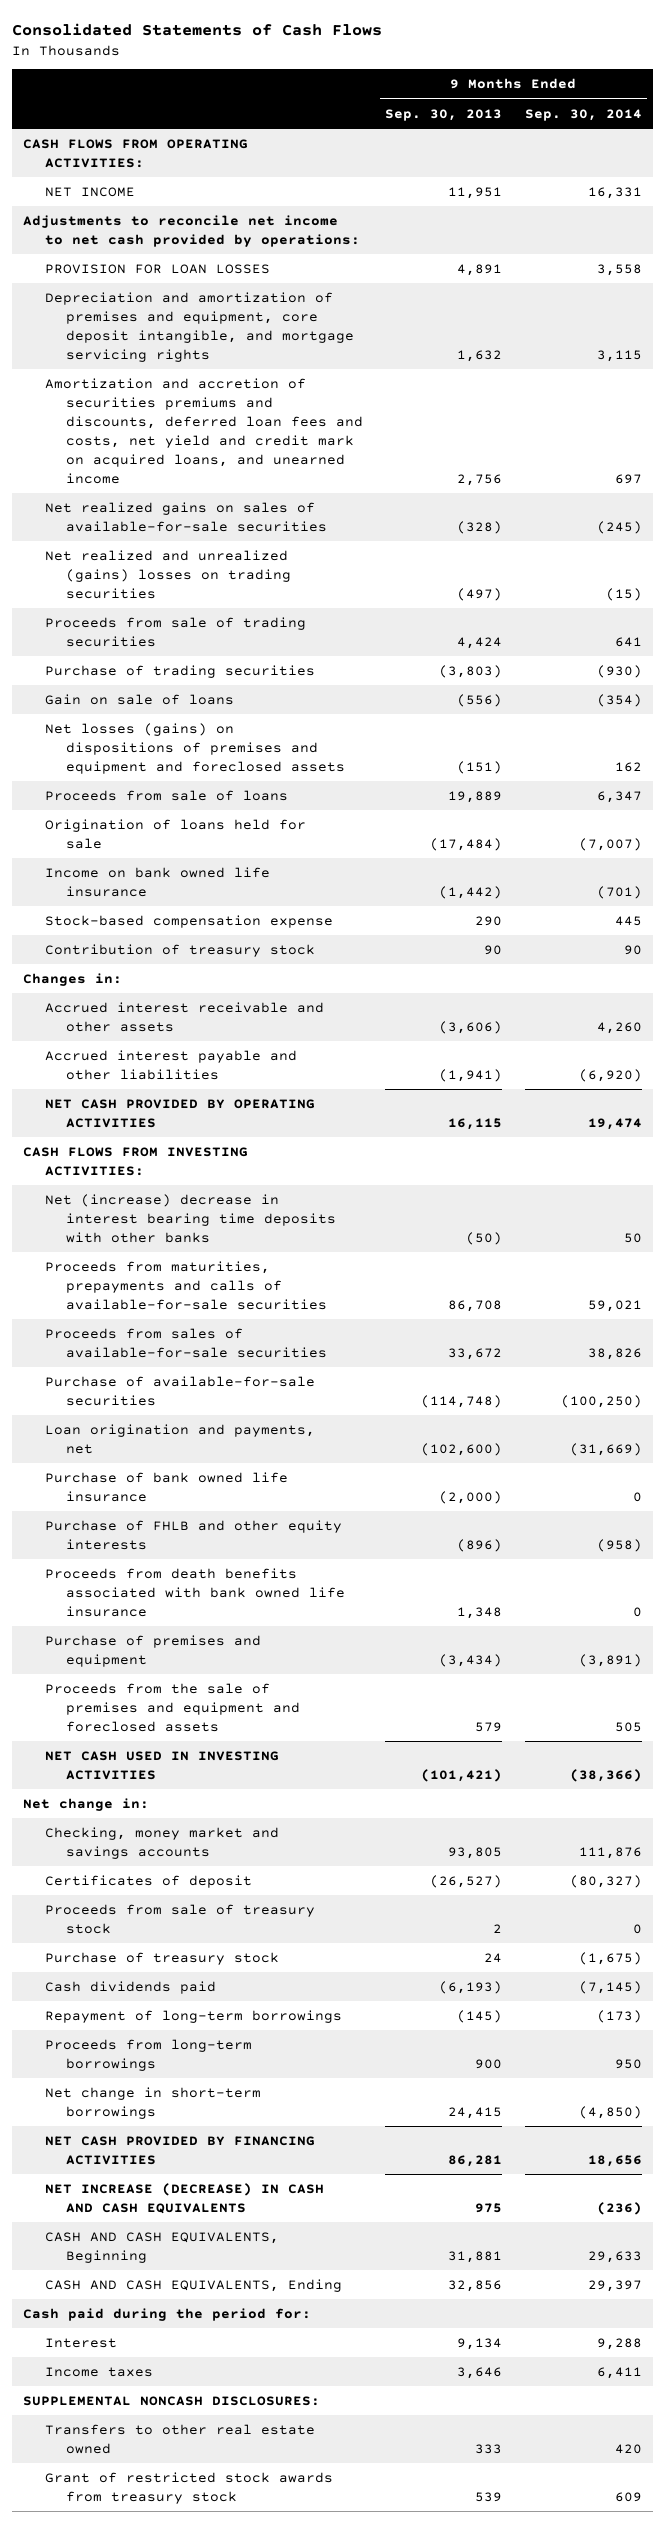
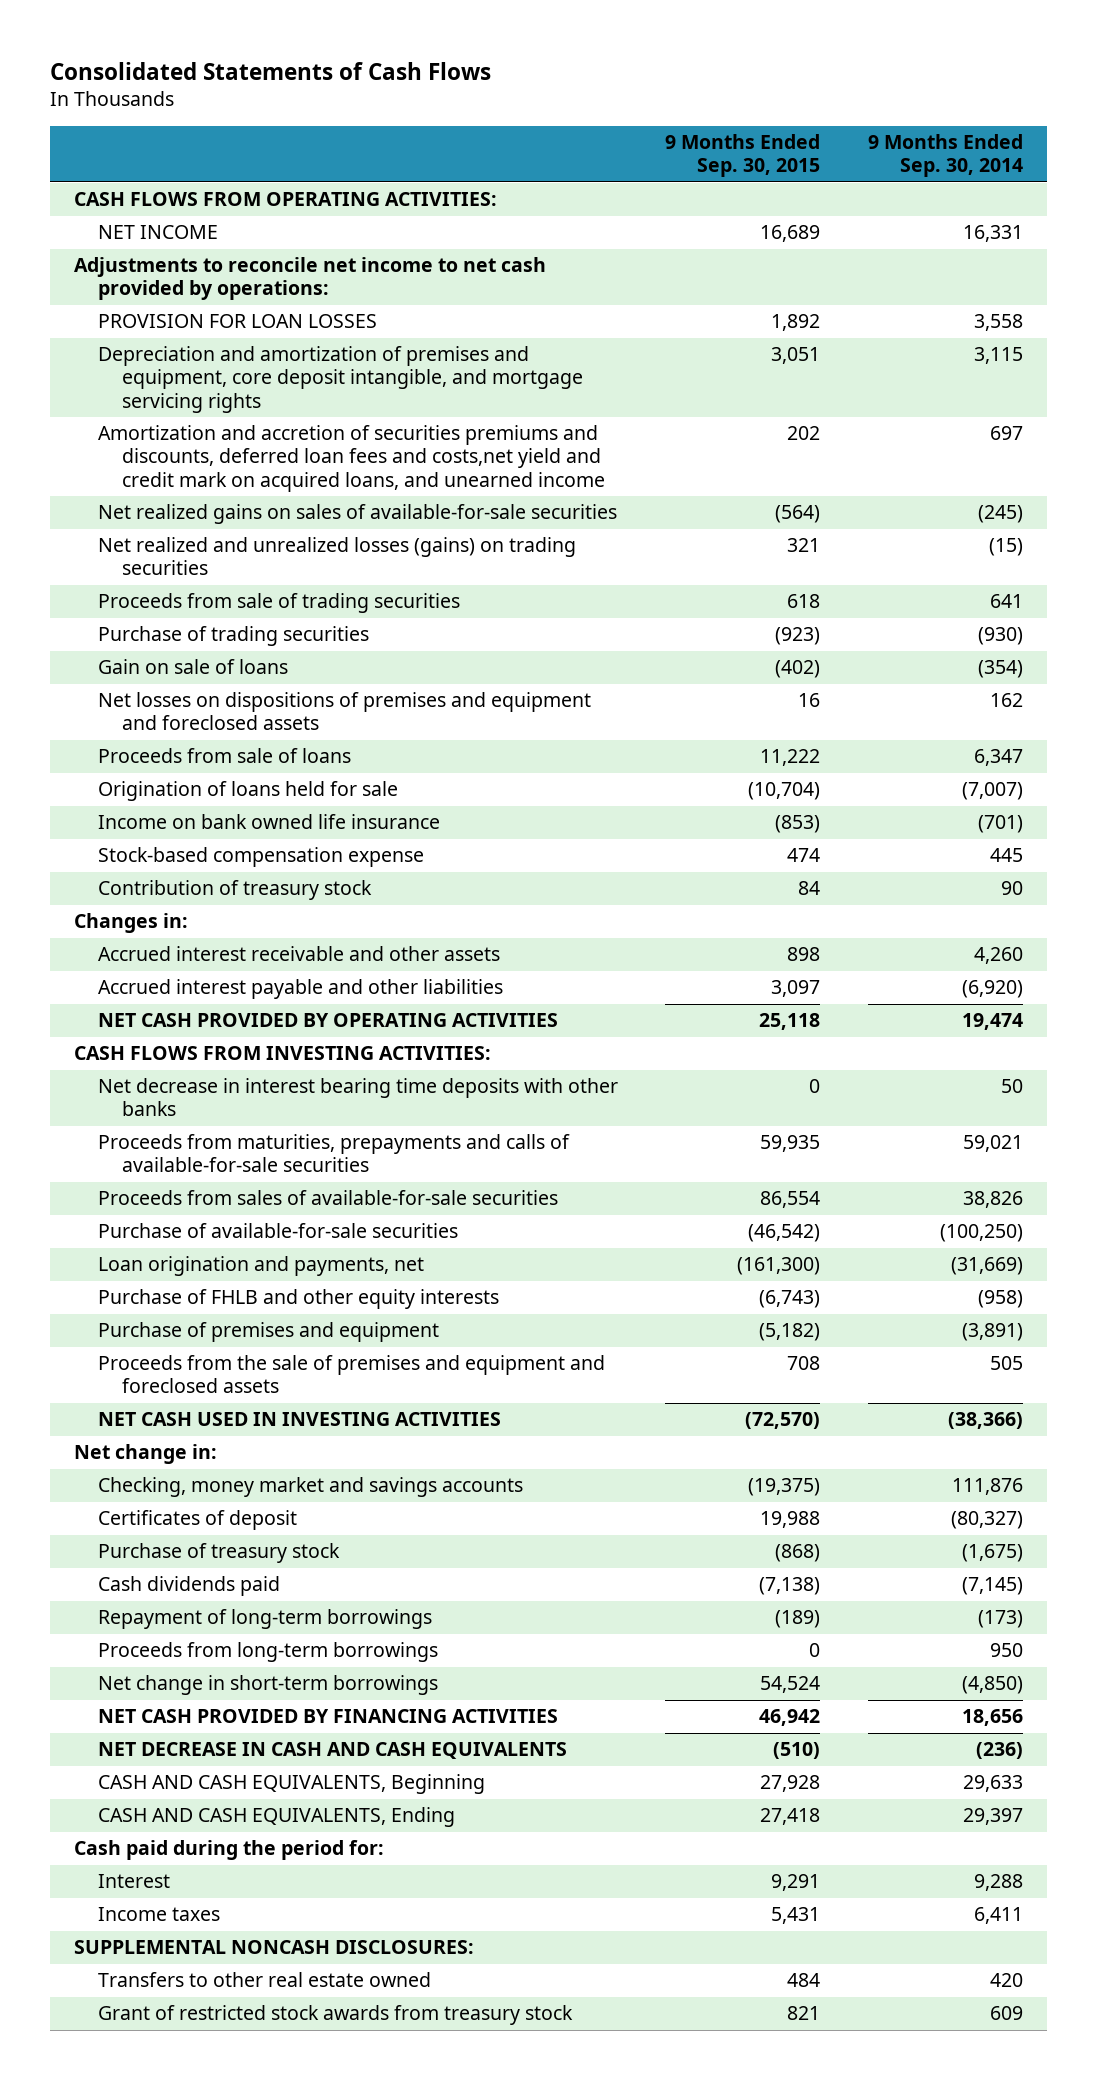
[385,108,503,121] Sep. 30, 2013 -> none
none -> [665,134,821,178] 9 Months Ended Sep. 30, 2015
[44,378,364,484] Amortization and accretion of securities premiums and discounts, deferred loan fees and costs, net yield and credit mark on acquired loans, and unearned income -> [97,425,605,492] Amortization and accretion of securities premiums and discounts, deferred loan fees and costs,net yield and credit mark on acquired loans, and unearned income
[44,550,292,599] Net realized and unrealized (gains) losses on trading securities -> [97,537,576,576] Net realized and unrealized losses (gains) on trading securities
[44,723,346,774] Net losses (gains) on dispositions of premises and equipment and foreclosed assets -> [97,692,591,731] Net losses on dispositions of premises and equipment and foreclosed assets
[44,1194,337,1243] Net (increase) decrease in interest bearing time deposits with other banks -> [97,1078,618,1117] Net decrease in interest bearing time deposits with other banks
[44,1472,288,1502] Purchase of bank owned life insurance -> none
[44,1568,346,1617] Proceeds from death benefits associated with bank owned life insurance -> none
[44,1904,315,1934] Proceeds from sale of treasury stock -> none
[44,2183,324,2214] NET INCREASE (DECREASE) IN CASH AND CASH EQUIVALENTS -> [97,1742,567,1760] NET DECREASE IN CASH AND CASH EQUIVALENTS

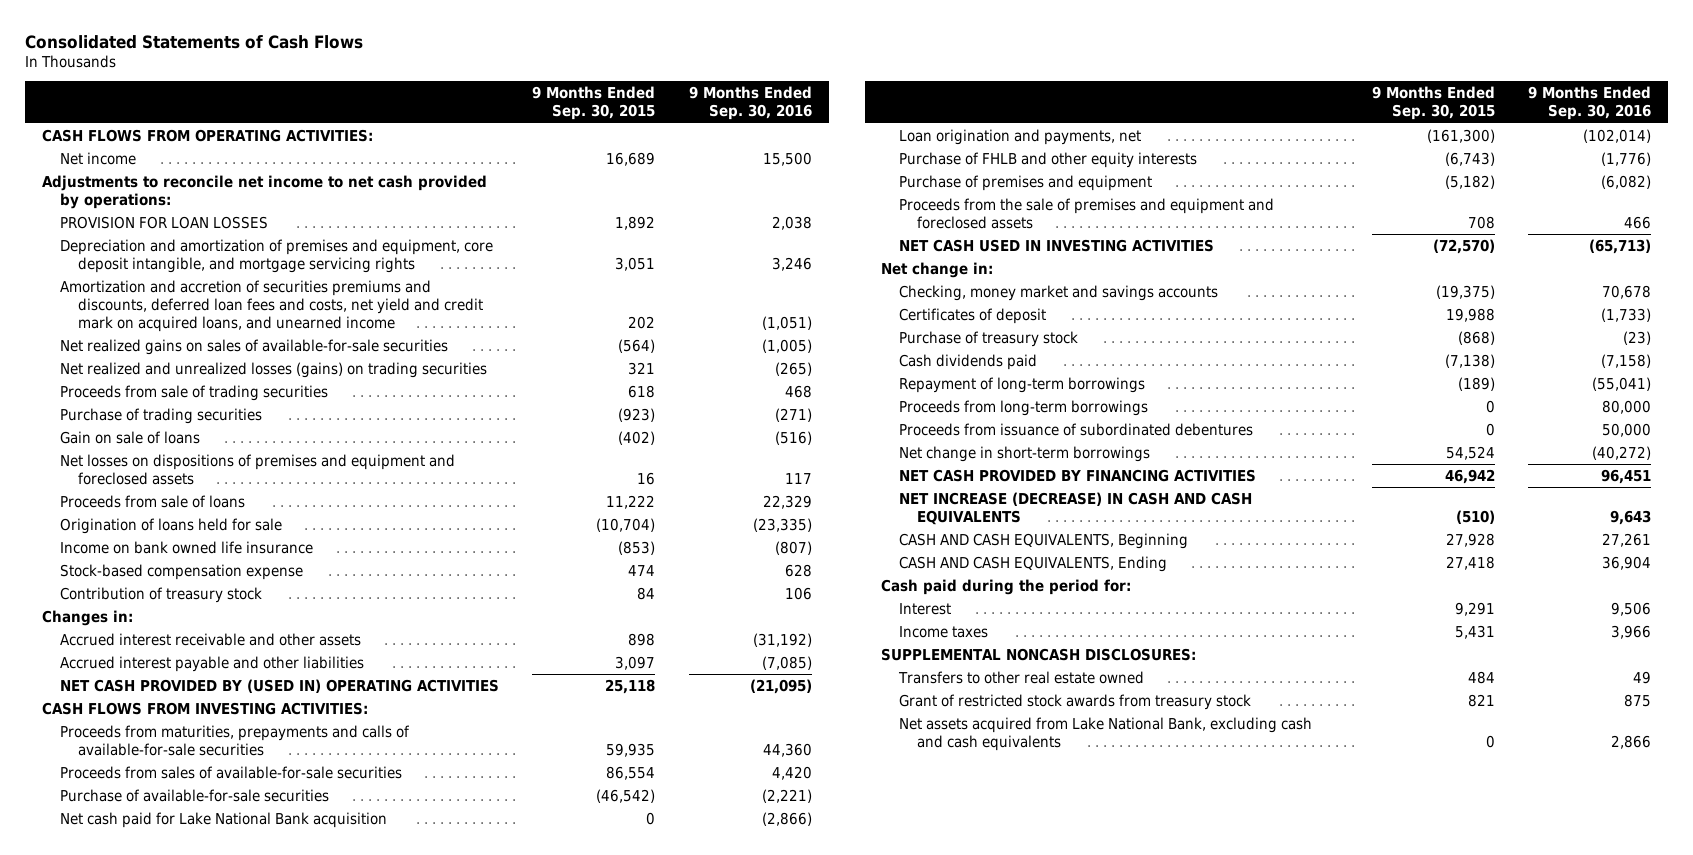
[867,134,1023,178] 9 Months Ended Sep. 30, 2014 -> none
none -> [688,86,812,121] 9 Months Ended Sep. 30, 2016
[97,225,218,240] NET INCOME -> [59,151,136,165] Net income
[97,425,605,492] Amortization and accretion of securities premiums and discounts, deferred loan fees and costs,net yield and credit mark on acquired loans, and unearned income -> [59,279,483,332] Amortization and accretion of securities premiums and discounts, deferred loan fees and costs, net yield and credit mark on acquired loans, and unearned income
[97,1013,558,1028] NET CASH PROVIDED BY OPERATING ACTIVITIES -> [59,678,499,693] NET CASH PROVIDED BY (USED IN) OPERATING ACTIVITIES
[97,1078,618,1117] Net decrease in interest bearing time deposits with other banks -> none
none -> [59,811,387,828] Net cash paid for Lake National Bank acquisition
none -> [899,422,1254,436] Proceeds from issuance of subordinated debentures
[97,1742,567,1760] NET DECREASE IN CASH AND CASH EQUIVALENTS -> [899,491,1253,525] NET INCREASE (DECREASE) IN CASH AND CASH EQUIVALENTS
none -> [899,716,1313,751] Net assets acquired from Lake National Bank, excluding cash and cash equivalents

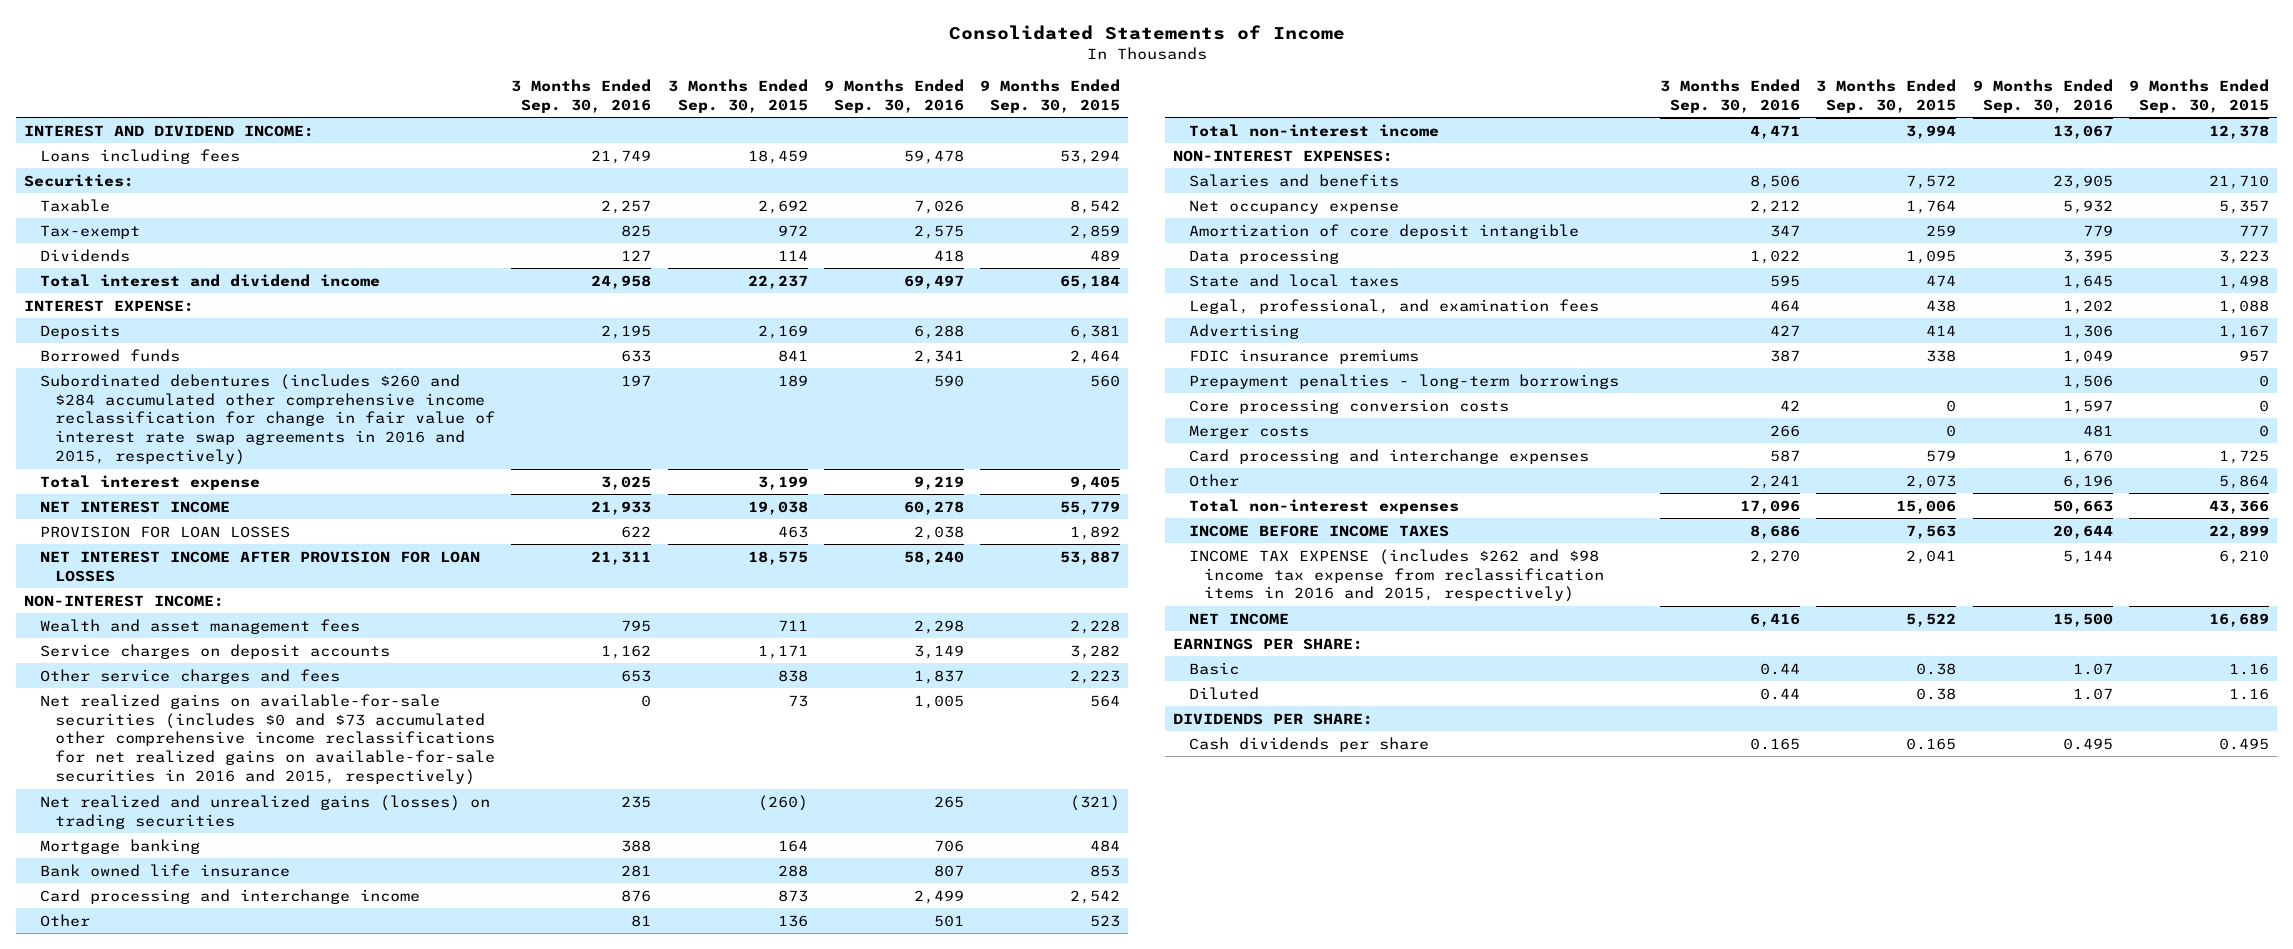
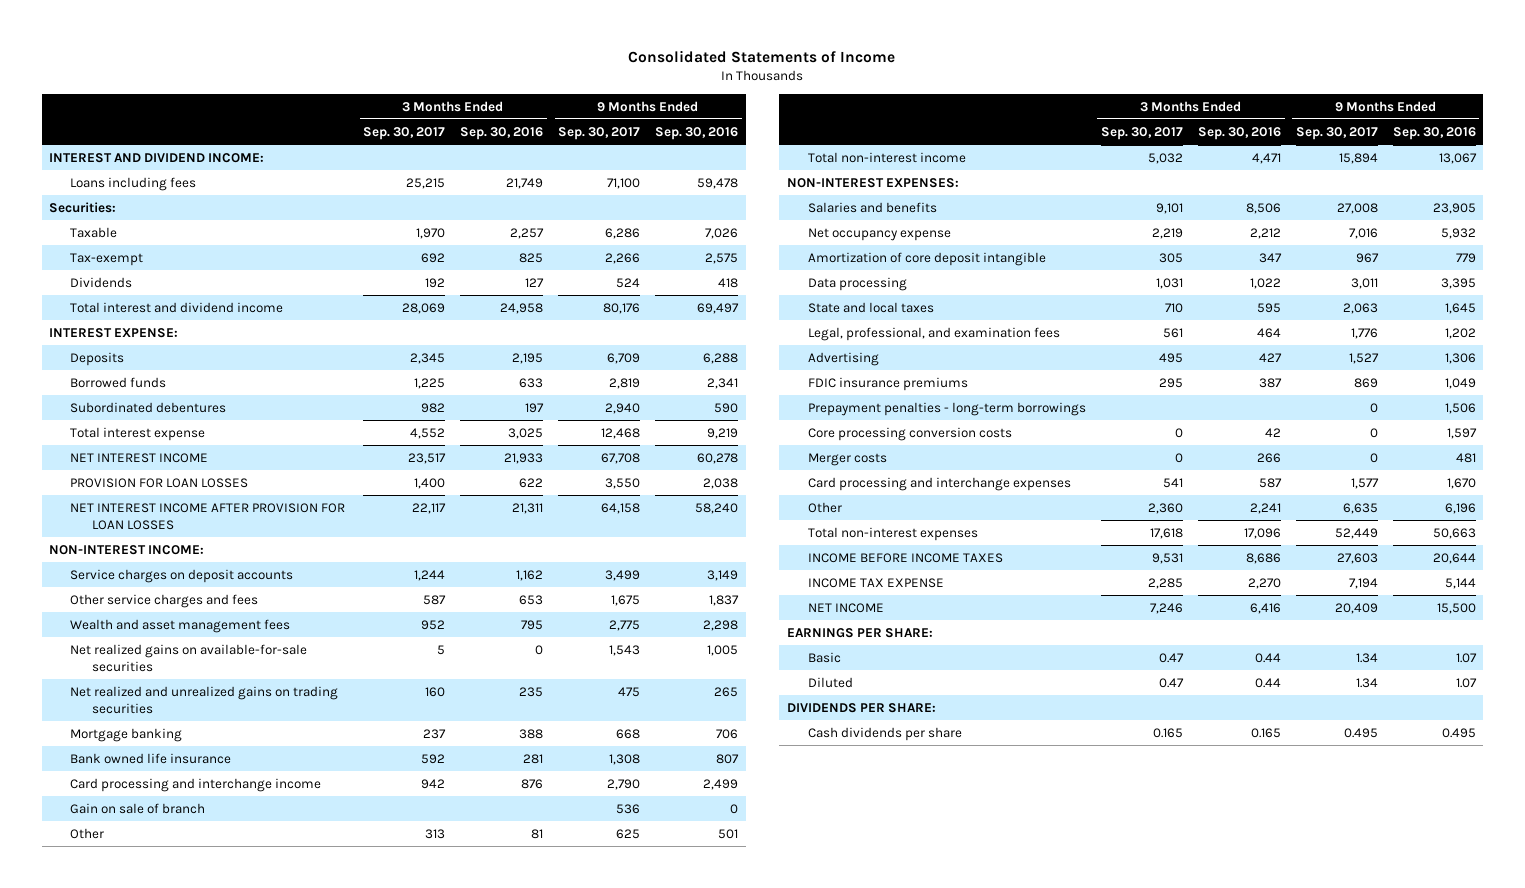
[667,79,808,114] 3 Months Ended Sep. 30, 2015 -> none
[980,79,1121,114] 9 Months Ended Sep. 30, 2015 -> none
none -> [363,126,446,140] Sep. 30, 2017
none -> [558,126,641,140] Sep. 30, 2017
[39,373,496,466] Subordinated debentures (includes $260 and $284 accumulated other comprehensive income reclassification for change in fair value of interest rate swap agreements in 2016 and 2015, respectively) -> [70,401,227,413] Subordinated debentures
[39,618,360,634] Wealth and asset management fees -> [70,618,291,633] Wealth and asset management fees
[39,693,496,786] Net realized gains on available-for-sale securities (includes $0 and $73 accumulated other comprehensive income reclassifications for net realized gains on available-for-sale securities in 2016 and 2015, respectively) -> [70,643,308,672] Net realized gains on available-for-sale securities
[39,794,490,829] Net realized and unrealized gains (losses) on trading securities -> [70,685,339,714] Net realized and unrealized gains on trading securities
none -> [70,802,206,814] Gain on sale of branch
[1188,548,1604,603] INCOME TAX EXPENSE (includes $262 and $98 income tax expense from reclassification items in 2016 and 2015, respectively) -> [807,577,944,588] INCOME TAX EXPENSE

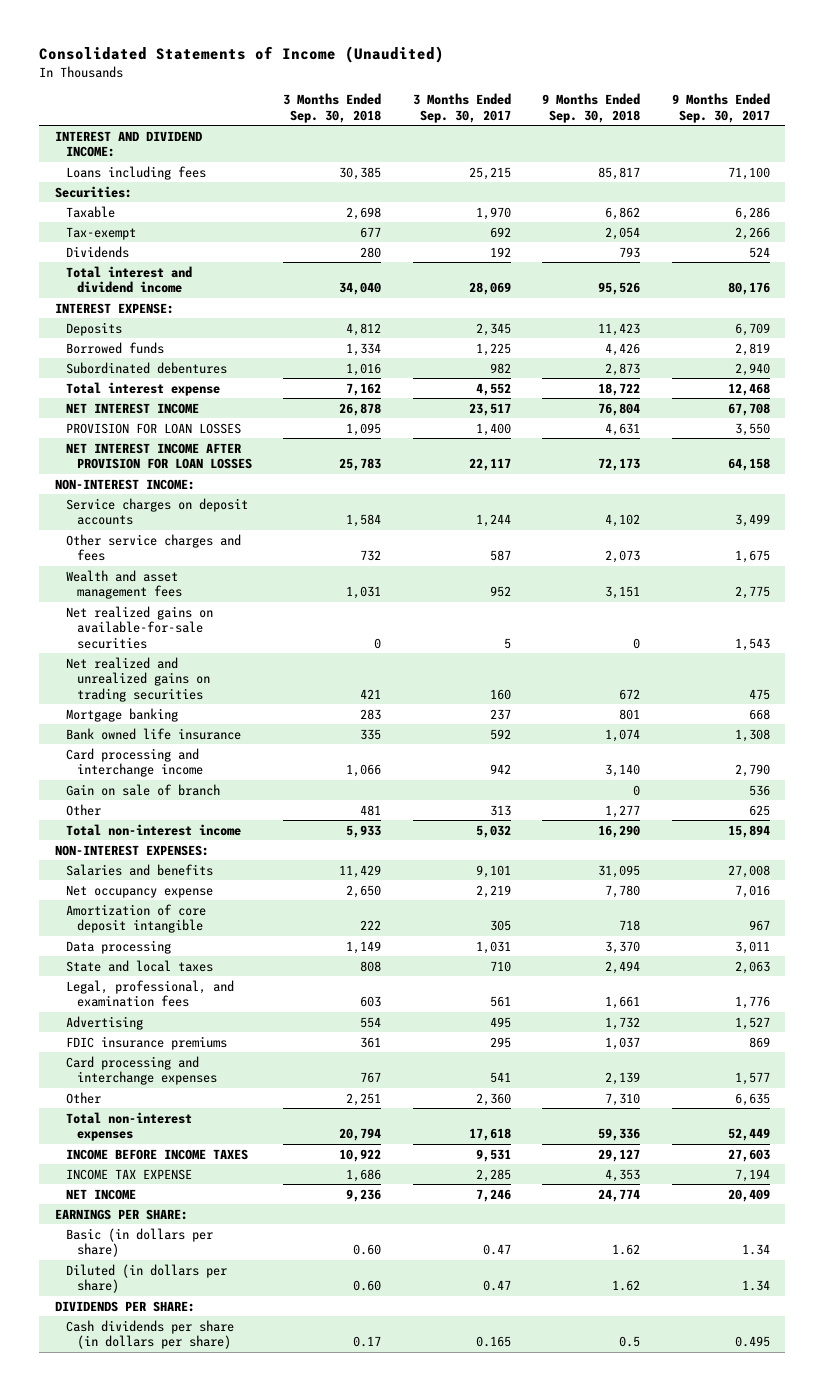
[628,50,896,64] Consolidated Statements of Income -> [38,46,444,64] Consolidated Statements of Income (Unaudited)
[460,126,544,140] Sep. 30, 2016 -> none
[655,126,739,140] Sep. 30, 2016 -> none
none -> [283,93,382,123] 3 Months Ended Sep. 30, 2018
none -> [542,93,641,123] 9 Months Ended Sep. 30, 2018
[807,401,1086,416] Prepayment penalties - long-term borrowings -> none
[807,426,1012,441] Core processing conversion costs -> none
[807,452,887,466] Merger costs -> none
[807,651,841,663] Basic -> [65,1227,213,1258] Basic (in dollars per share)
[807,676,853,688] Diluted -> [65,1263,227,1294] Diluted (in dollars per share)
[807,726,962,741] Cash dividends per share -> [65,1319,234,1350] Cash dividends per share (in dollars per share)

